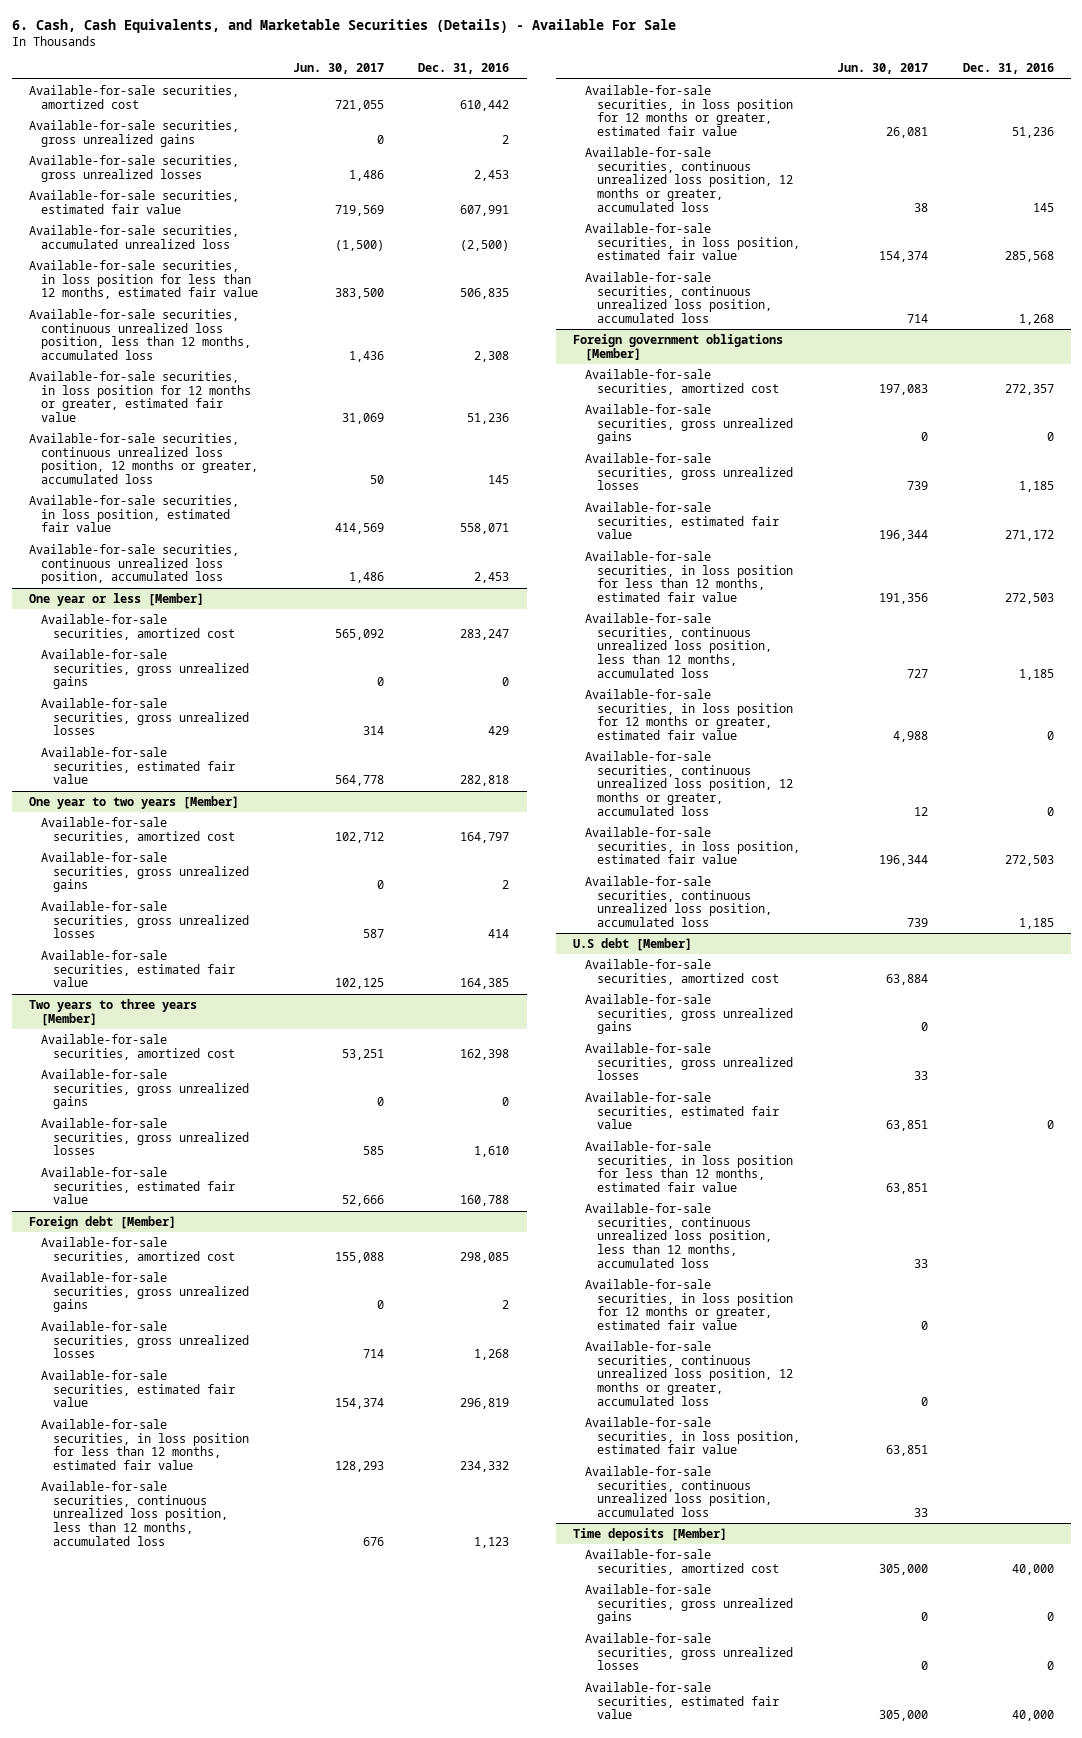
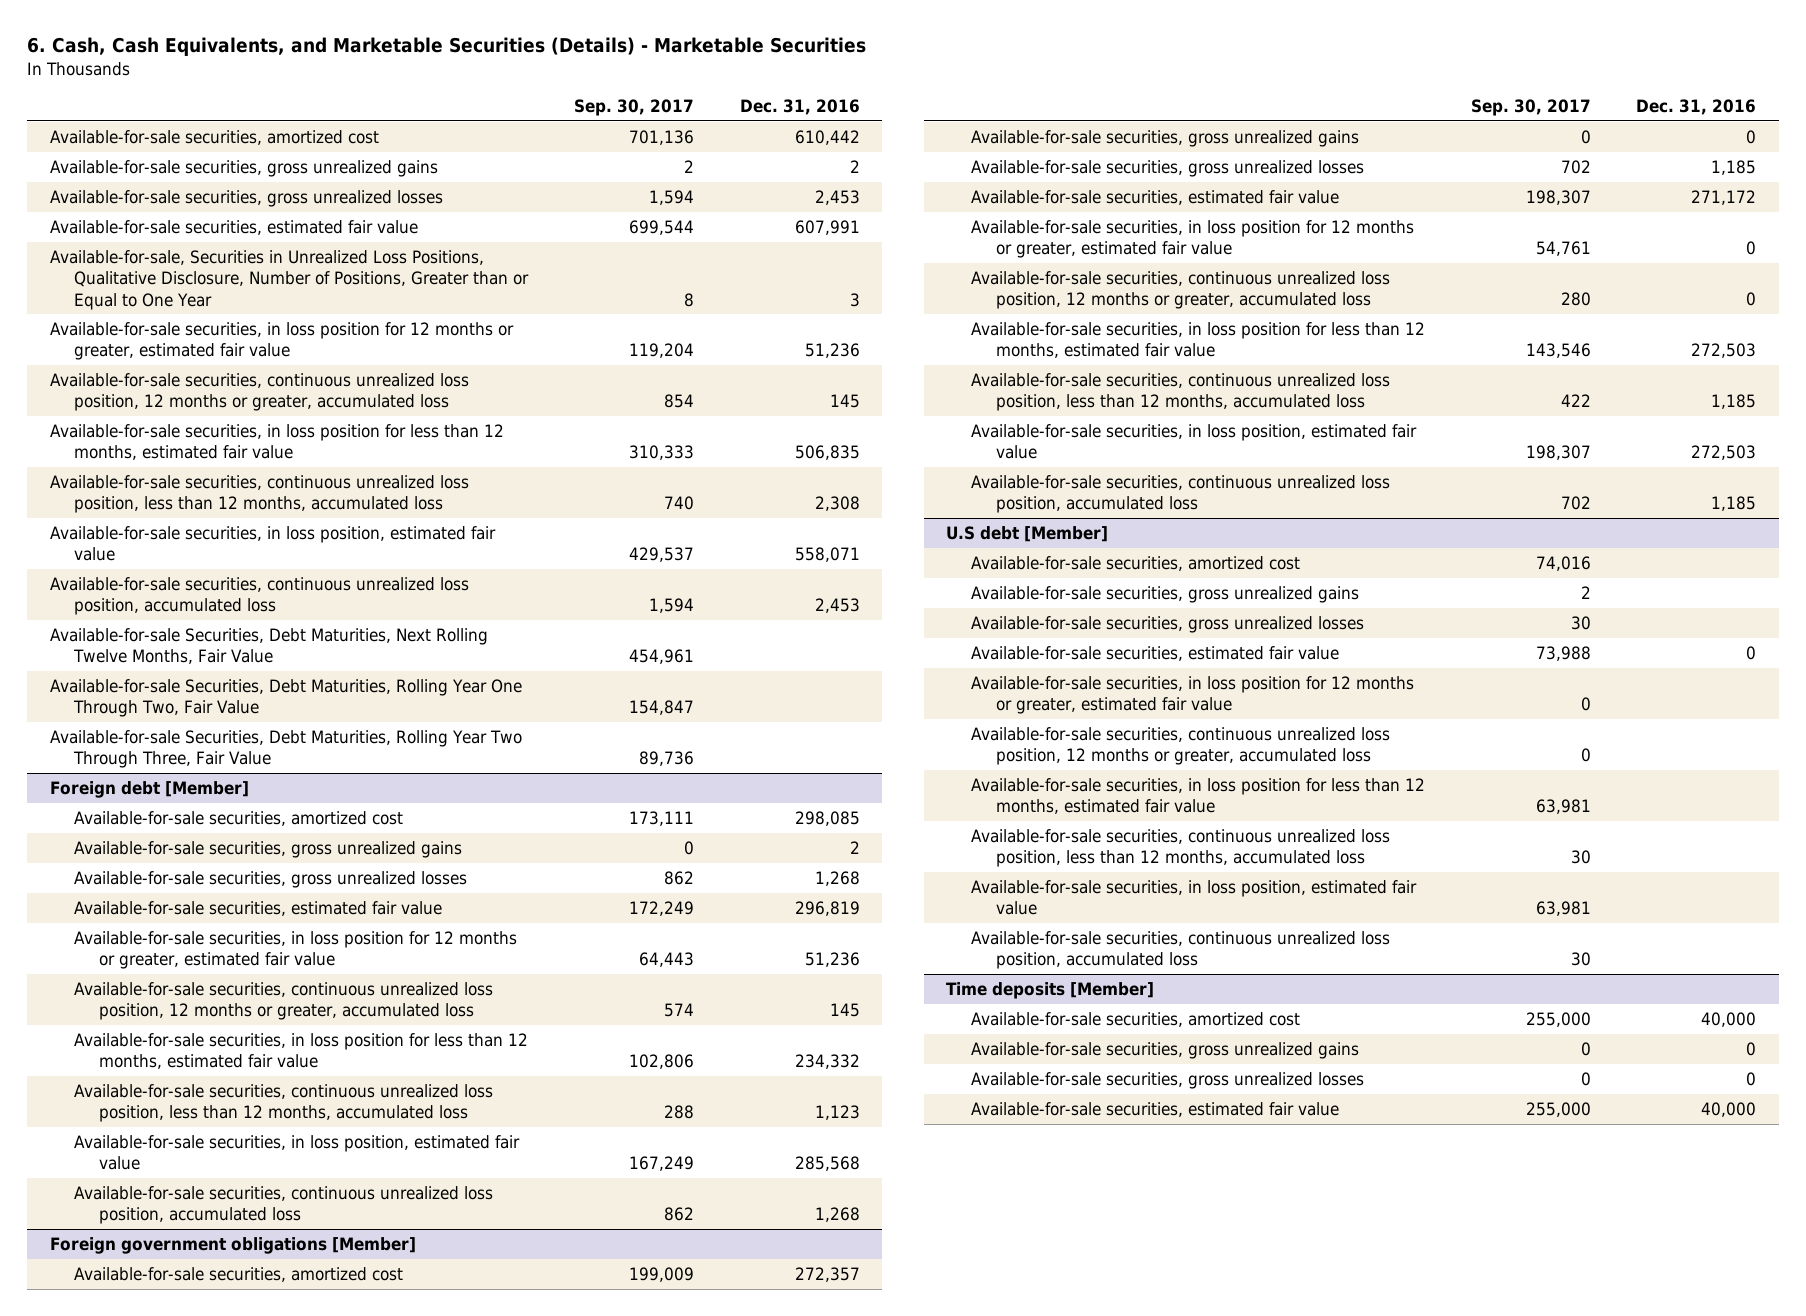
[11,18,676,33] 6. Cash, Cash Equivalents, and Marketable Securities (Details) - Available For Sale -> [26,37,866,57] 6. Cash, Cash Equivalents, and Marketable Securities (Details) - Marketable Securities
[292,63,384,75] Jun. 30, 2017 -> none
none -> [573,98,694,116] Sep. 30, 2017
[28,224,239,249] Available-for-sale securities, accumulated unrealized loss -> none
none -> [49,249,530,310] Available-for-sale, Securities in Unrealized Loss Positions, Qualitative Disclosure, Number of Positions, Greater than or Equal to One Year
[28,259,258,300] Available-for-sale securities, in loss position for less than 12 months, estimated fair value -> [49,423,504,461] Available-for-sale securities, in loss position for less than 12 months, estimated fair value
[28,308,251,361] Available-for-sale securities, continuous unrealized loss position, less than 12 months, accumulated loss -> [49,474,469,514] Available-for-sale securities, continuous unrealized loss position, less than 12 months, accumulated loss
[28,592,204,606] One year or less [Member] -> none
[40,613,235,640] Available-for-sale securities, amortized cost -> none
[40,648,249,690] Available-for-sale securities, gross unrealized gains -> none
[40,697,249,736] Available-for-sale securities, gross unrealized losses -> none
[40,746,235,785] Available-for-sale securities, estimated fair value -> none
[28,795,239,809] One year to two years [Member] -> none
[40,816,235,843] Available-for-sale securities, amortized cost -> none
[40,851,249,893] Available-for-sale securities, gross unrealized gains -> none
[40,900,249,939] Available-for-sale securities, gross unrealized losses -> none
[40,949,235,988] Available-for-sale securities, estimated fair value -> none
[28,998,197,1026] Two years to three years [Member] -> none
[40,1033,235,1060] Available-for-sale securities, amortized cost -> none
[40,1068,249,1110] Available-for-sale securities, gross unrealized gains -> none
[40,1117,249,1156] Available-for-sale securities, gross unrealized losses -> none
[40,1166,235,1205] Available-for-sale securities, estimated fair value -> none
none -> [49,627,488,665] Available-for-sale Securities, Debt Maturities, Next Rolling Twelve Months, Fair Value
none -> [49,678,522,718] Available-for-sale Securities, Debt Maturities, Rolling Year One Through Two, Fair Value
none -> [49,729,522,769] Available-for-sale Securities, Debt Maturities, Rolling Year Two Through Three, Fair Value
[40,1418,249,1471] Available-for-sale securities, in loss position for less than 12 months, estimated fair value -> [74,1032,529,1070] Available-for-sale securities, in loss position for less than 12 months, estimated fair value
[40,1480,228,1546] Available-for-sale securities, continuous unrealized loss position, less than 12 months, accumulated loss -> [74,1083,494,1123] Available-for-sale securities, continuous unrealized loss position, less than 12 months, accumulated loss
[585,550,794,603] Available-for-sale securities, in loss position for less than 12 months, estimated fair value -> [971,321,1426,359] Available-for-sale securities, in loss position for less than 12 months, estimated fair value
[585,612,773,678] Available-for-sale securities, continuous unrealized loss position, less than 12 months, accumulated loss -> [971,372,1391,412] Available-for-sale securities, continuous unrealized loss position, less than 12 months, accumulated loss
[585,1140,794,1193] Available-for-sale securities, in loss position for less than 12 months, estimated fair value -> [971,777,1426,815] Available-for-sale securities, in loss position for less than 12 months, estimated fair value
[585,1202,773,1268] Available-for-sale securities, continuous unrealized loss position, less than 12 months, accumulated loss -> [971,828,1391,868] Available-for-sale securities, continuous unrealized loss position, less than 12 months, accumulated loss

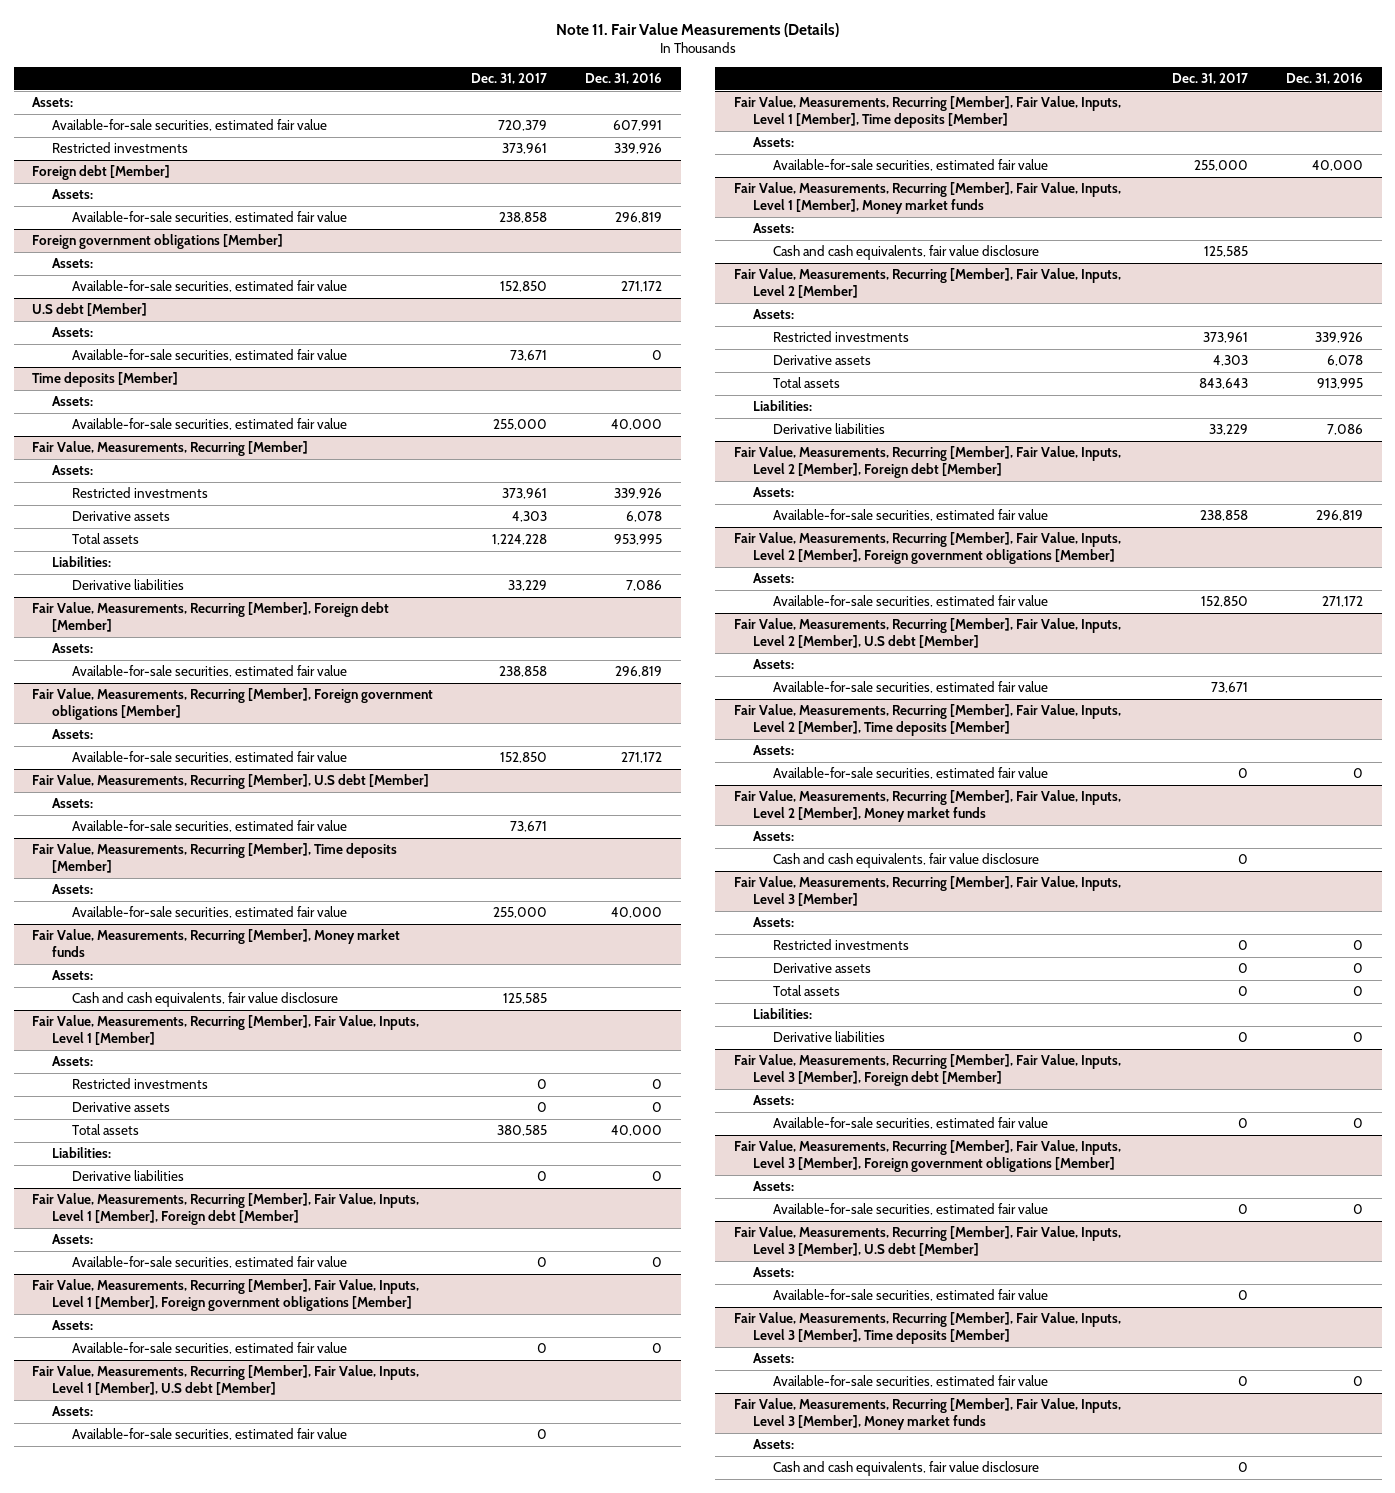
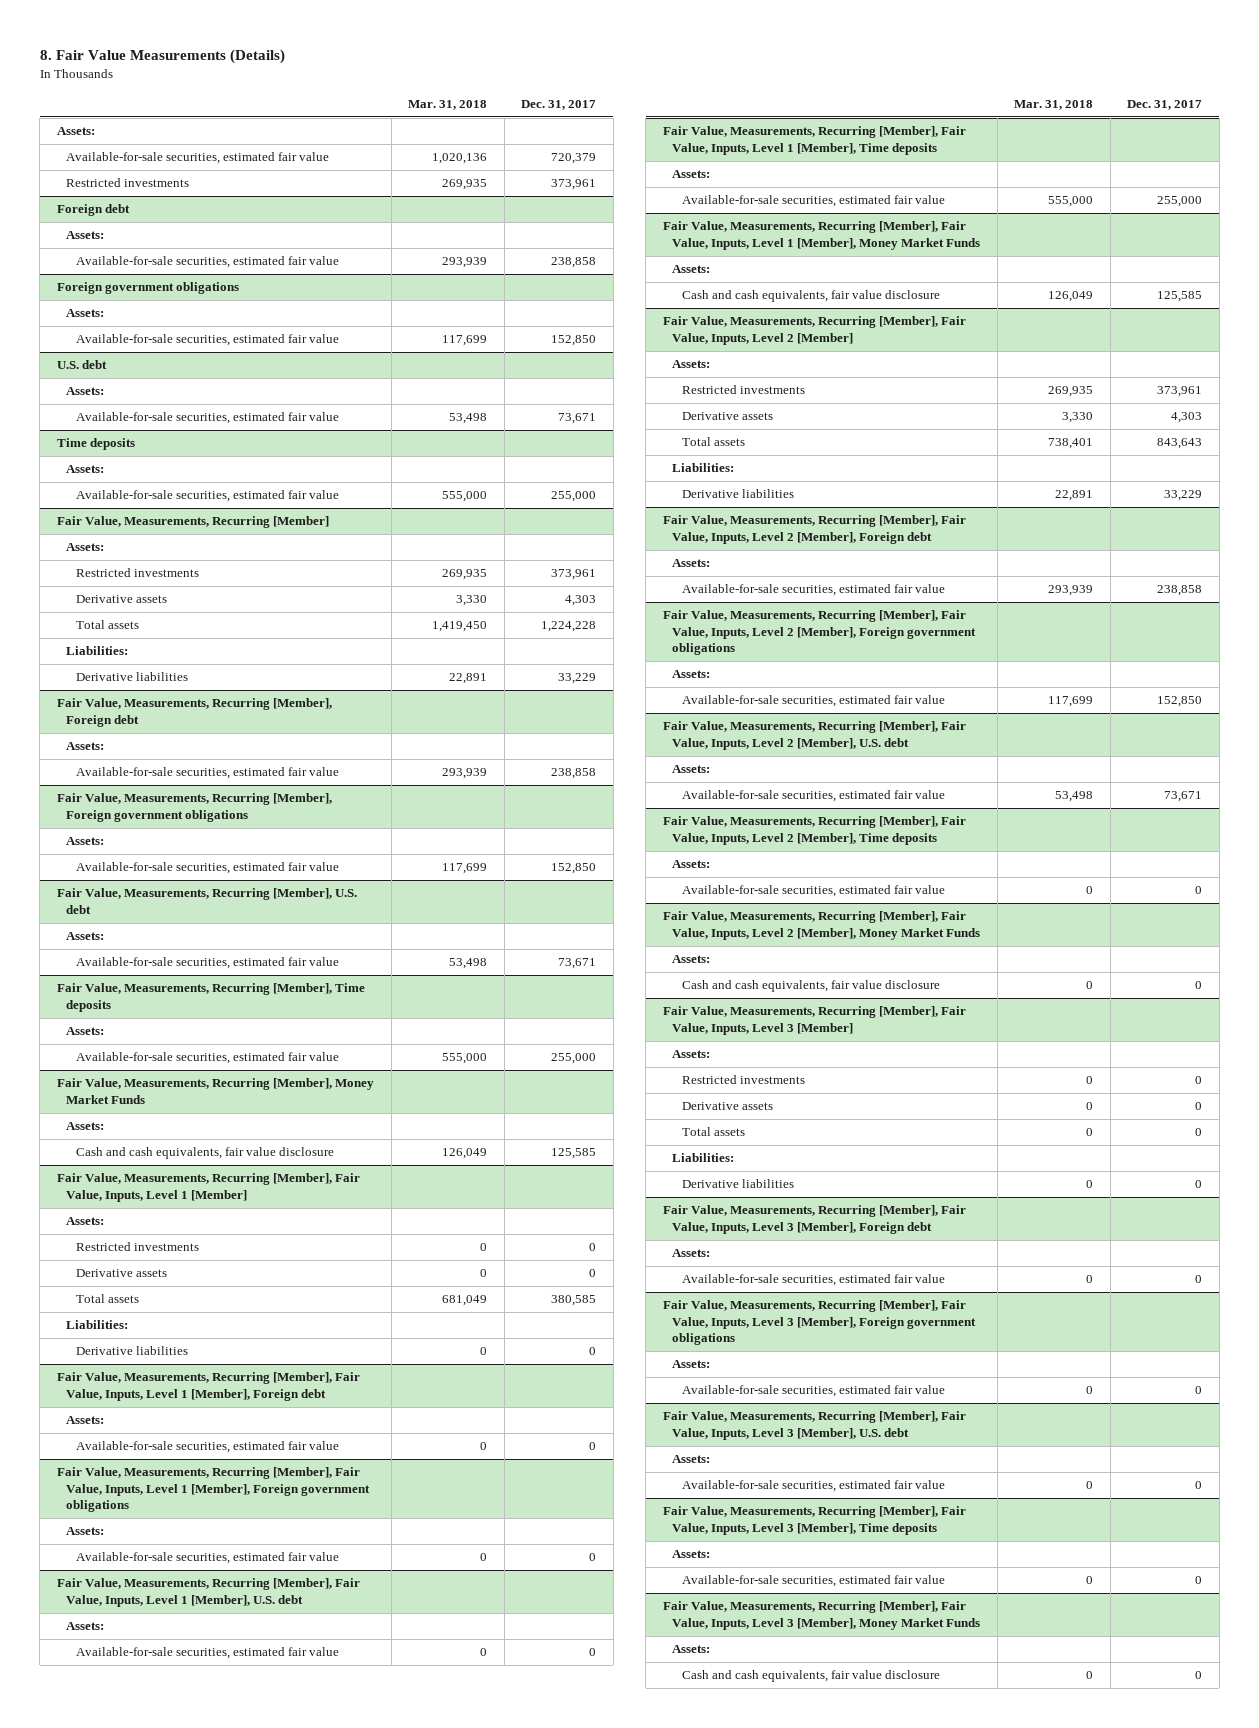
[555,22,839,37] Note 11. Fair Value Measurements (Details) -> [39,49,285,65] 8. Fair Value Measurements (Details)
[584,72,662,84] Dec. 31, 2016 -> none
none -> [408,100,488,111] Mar. 31, 2018
[32,165,171,181] Foreign debt [Member] -> [56,204,130,217] Foreign debt
[32,234,284,250] Foreign government obligations [Member] -> [56,282,239,295] Foreign government obligations
[32,303,148,317] U.S debt [Member] -> [56,360,107,370] U.S. debt
[32,372,179,388] Time deposits [Member] -> [56,438,135,451] Time deposits
[32,602,390,633] Fair Value, Measurements, Recurring [Member], Foreign debt [Member] -> [56,698,332,727] Fair Value, Measurements, Recurring [Member], Foreign debt
[32,688,434,721] Fair Value, Measurements, Recurring [Member], Foreign government obligations [Member] -> [56,793,332,822] Fair Value, Measurements, Recurring [Member], Foreign government obligations
[32,774,430,790] Fair Value, Measurements, Recurring [Member], U.S debt [Member] -> [56,888,357,914] Fair Value, Measurements, Recurring [Member], U.S. debt
[32,843,398,874] Fair Value, Measurements, Recurring [Member], Time deposits [Member] -> [56,983,365,1012] Fair Value, Measurements, Recurring [Member], Time deposits
[32,929,401,958] Fair Value, Measurements, Recurring [Member], Money market funds -> [56,1078,374,1104] Fair Value, Measurements, Recurring [Member], Money Market Funds
[32,1193,420,1226] Fair Value, Measurements, Recurring [Member], Fair Value, Inputs, Level 1 [Member], Foreign debt [Member] -> [56,1372,360,1401] Fair Value, Measurements, Recurring [Member], Fair Value, Inputs, Level 1 [Member], Foreign debt
[32,1279,420,1312] Fair Value, Measurements, Recurring [Member], Fair Value, Inputs, Level 1 [Member], Foreign government obligations [Member] -> [56,1467,371,1513] Fair Value, Measurements, Recurring [Member], Fair Value, Inputs, Level 1 [Member], Foreign government obligations
[32,1365,420,1396] Fair Value, Measurements, Recurring [Member], Fair Value, Inputs, Level 1 [Member], U.S debt [Member] -> [56,1578,360,1607] Fair Value, Measurements, Recurring [Member], Fair Value, Inputs, Level 1 [Member], U.S. debt
[733,96,1121,129] Fair Value, Measurements, Recurring [Member], Fair Value, Inputs, Level 1 [Member], Time deposits [Member] -> [662,126,966,155] Fair Value, Measurements, Recurring [Member], Fair Value, Inputs, Level 1 [Member], Time deposits
[733,182,1121,215] Fair Value, Measurements, Recurring [Member], Fair Value, Inputs, Level 1 [Member], Money market funds -> [662,221,981,250] Fair Value, Measurements, Recurring [Member], Fair Value, Inputs, Level 1 [Member], Money Market Funds
[733,446,1121,479] Fair Value, Measurements, Recurring [Member], Fair Value, Inputs, Level 2 [Member], Foreign debt [Member] -> [662,515,966,544] Fair Value, Measurements, Recurring [Member], Fair Value, Inputs, Level 2 [Member], Foreign debt
[733,532,1121,565] Fair Value, Measurements, Recurring [Member], Fair Value, Inputs, Level 2 [Member], Foreign government obligations [Member] -> [662,610,977,656] Fair Value, Measurements, Recurring [Member], Fair Value, Inputs, Level 2 [Member], Foreign government obligations
[733,618,1121,649] Fair Value, Measurements, Recurring [Member], Fair Value, Inputs, Level 2 [Member], U.S debt [Member] -> [662,721,966,750] Fair Value, Measurements, Recurring [Member], Fair Value, Inputs, Level 2 [Member], U.S. debt
[733,704,1121,737] Fair Value, Measurements, Recurring [Member], Fair Value, Inputs, Level 2 [Member], Time deposits [Member] -> [662,816,966,845] Fair Value, Measurements, Recurring [Member], Fair Value, Inputs, Level 2 [Member], Time deposits
[733,790,1121,823] Fair Value, Measurements, Recurring [Member], Fair Value, Inputs, Level 2 [Member], Money market funds -> [662,911,981,940] Fair Value, Measurements, Recurring [Member], Fair Value, Inputs, Level 2 [Member], Money Market Funds
[733,1054,1121,1087] Fair Value, Measurements, Recurring [Member], Fair Value, Inputs, Level 3 [Member], Foreign debt [Member] -> [662,1205,966,1234] Fair Value, Measurements, Recurring [Member], Fair Value, Inputs, Level 3 [Member], Foreign debt
[733,1140,1121,1173] Fair Value, Measurements, Recurring [Member], Fair Value, Inputs, Level 3 [Member], Foreign government obligations [Member] -> [662,1300,977,1346] Fair Value, Measurements, Recurring [Member], Fair Value, Inputs, Level 3 [Member], Foreign government obligations
[733,1226,1121,1257] Fair Value, Measurements, Recurring [Member], Fair Value, Inputs, Level 3 [Member], U.S debt [Member] -> [662,1411,966,1440] Fair Value, Measurements, Recurring [Member], Fair Value, Inputs, Level 3 [Member], U.S. debt
[733,1312,1121,1345] Fair Value, Measurements, Recurring [Member], Fair Value, Inputs, Level 3 [Member], Time deposits [Member] -> [662,1506,966,1535] Fair Value, Measurements, Recurring [Member], Fair Value, Inputs, Level 3 [Member], Time deposits
[733,1398,1121,1431] Fair Value, Measurements, Recurring [Member], Fair Value, Inputs, Level 3 [Member], Money market funds -> [662,1601,981,1630] Fair Value, Measurements, Recurring [Member], Fair Value, Inputs, Level 3 [Member], Money Market Funds

